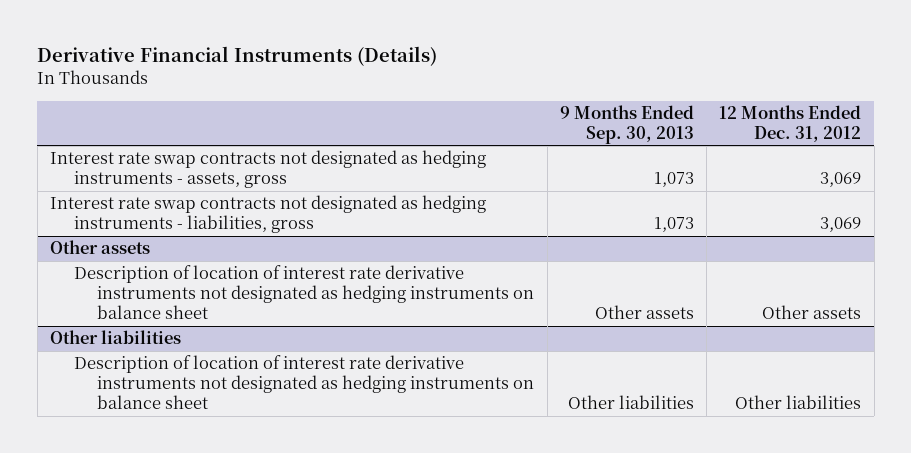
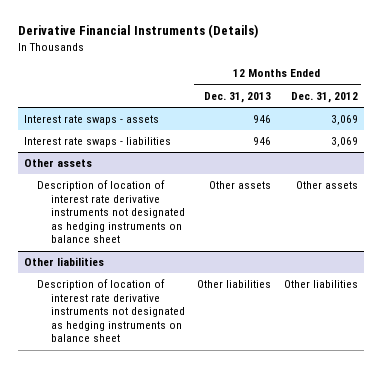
[559,105,694,144] 9 Months Ended Sep. 30, 2013 -> none
none -> [204,91,272,103] Dec. 31, 2013
[49,150,486,189] Interest rate swap contracts not designated as hedging instruments - assets, gross -> [23,115,159,126] Interest rate swaps - assets
[49,195,486,234] Interest rate swap contracts not designated as hedging instruments - liabilities, gross -> [23,137,171,148] Interest rate swaps - liabilities

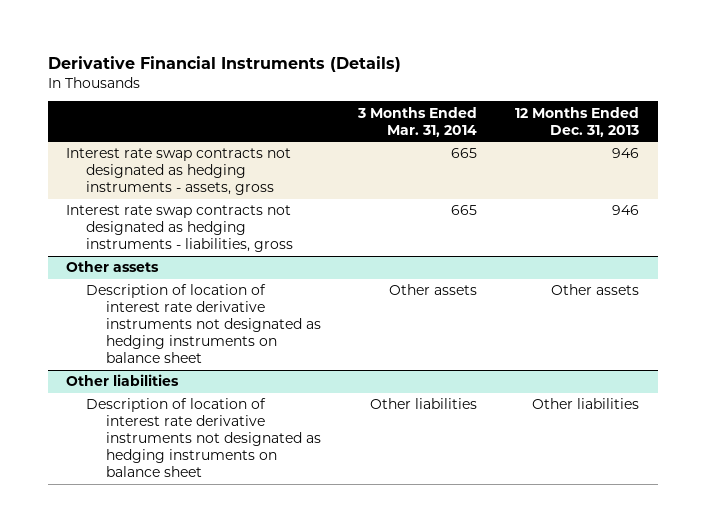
[290,91,358,103] Dec. 31, 2012 -> none
none -> [357,106,478,137] 3 Months Ended Mar. 31, 2014
[23,115,159,126] Interest rate swaps - assets -> [66,148,292,196] Interest rate swap contracts not designated as hedging instruments - assets, gross
[23,137,171,148] Interest rate swaps - liabilities -> [66,205,294,253] Interest rate swap contracts not designated as hedging instruments - liabilities, gross

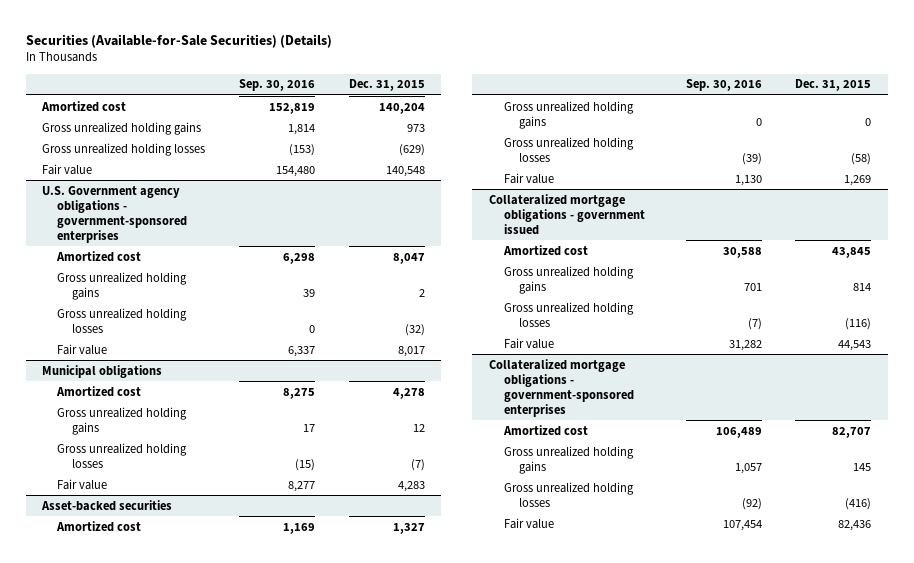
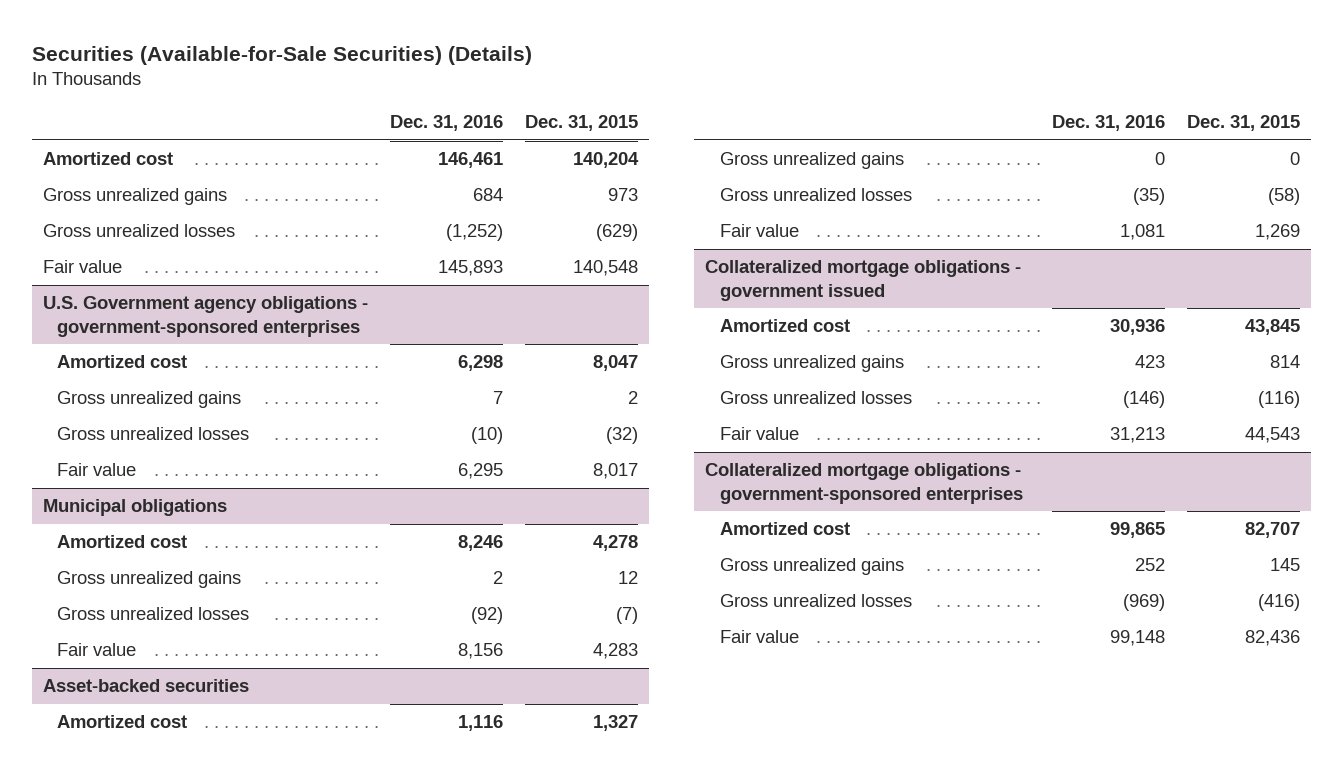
[238,79,315,92] Sep. 30, 2016 -> none
none -> [389,114,503,131] Dec. 31, 2016
[42,121,202,135] Gross unrealized holding gains -> [43,188,228,206] Gross unrealized gains
[42,142,206,156] Gross unrealized holding losses -> [43,224,236,238] Gross unrealized losses
[57,271,188,300] Gross unrealized holding gains -> [57,391,242,409] Gross unrealized gains
[57,307,188,333] Gross unrealized holding losses -> [57,427,250,441] Gross unrealized losses
[57,406,188,435] Gross unrealized holding gains -> [57,571,242,589] Gross unrealized gains
[57,442,188,468] Gross unrealized holding losses -> [57,607,250,621] Gross unrealized losses
[503,100,634,129] Gross unrealized holding gains -> [719,152,904,170] Gross unrealized gains
[503,136,634,162] Gross unrealized holding losses -> [719,188,912,202] Gross unrealized losses
[503,265,634,294] Gross unrealized holding gains -> [719,355,904,373] Gross unrealized gains
[503,301,634,327] Gross unrealized holding losses -> [719,391,912,405] Gross unrealized losses
[503,445,634,474] Gross unrealized holding gains -> [719,558,904,576] Gross unrealized gains
[503,481,634,507] Gross unrealized holding losses -> [719,594,912,608] Gross unrealized losses

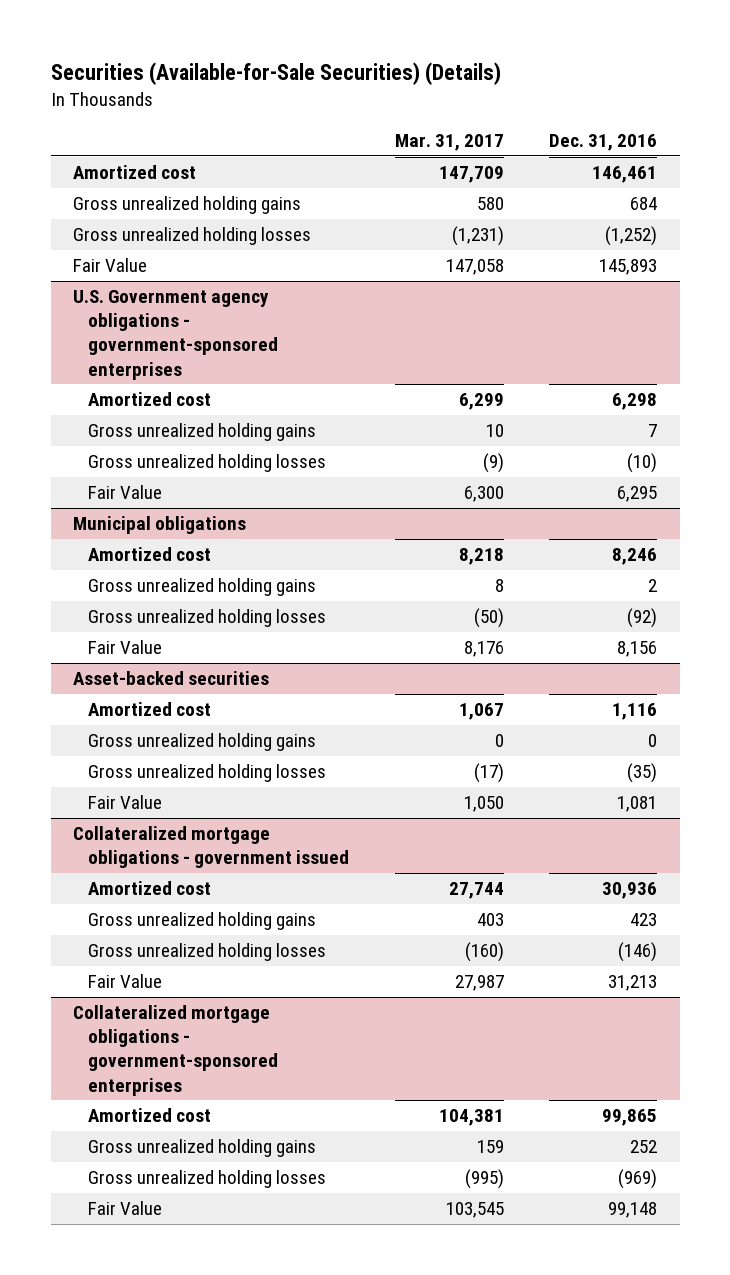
[524,114,638,131] Dec. 31, 2015 -> none
none -> [394,134,504,152] Mar. 31, 2017
[43,188,228,206] Gross unrealized gains -> [73,196,302,215] Gross unrealized holding gains
[43,224,236,238] Gross unrealized losses -> [73,227,312,246] Gross unrealized holding losses
[43,260,123,274] Fair value -> [73,258,148,273] Fair Value
[57,391,242,409] Gross unrealized gains -> [88,423,317,442] Gross unrealized holding gains
[57,427,250,441] Gross unrealized losses -> [88,454,327,473] Gross unrealized holding losses
[57,463,137,477] Fair value -> [88,485,163,500] Fair Value
[57,571,242,589] Gross unrealized gains -> [88,578,317,597] Gross unrealized holding gains
[57,607,250,621] Gross unrealized losses -> [88,609,327,628] Gross unrealized holding losses
[57,643,137,657] Fair value -> [88,640,163,655] Fair Value
[719,152,904,170] Gross unrealized gains -> [88,733,317,752] Gross unrealized holding gains
[719,188,912,202] Gross unrealized losses -> [88,764,327,783] Gross unrealized holding losses
[719,224,799,238] Fair value -> [88,795,163,810] Fair Value
[719,355,904,373] Gross unrealized gains -> [88,912,317,931] Gross unrealized holding gains
[719,391,912,405] Gross unrealized losses -> [88,943,327,962] Gross unrealized holding losses
[719,427,799,441] Fair value -> [88,974,163,989] Fair Value
[719,558,904,576] Gross unrealized gains -> [88,1139,317,1158] Gross unrealized holding gains
[719,594,912,608] Gross unrealized losses -> [88,1170,327,1189] Gross unrealized holding losses
[719,630,799,644] Fair value -> [88,1201,163,1216] Fair Value

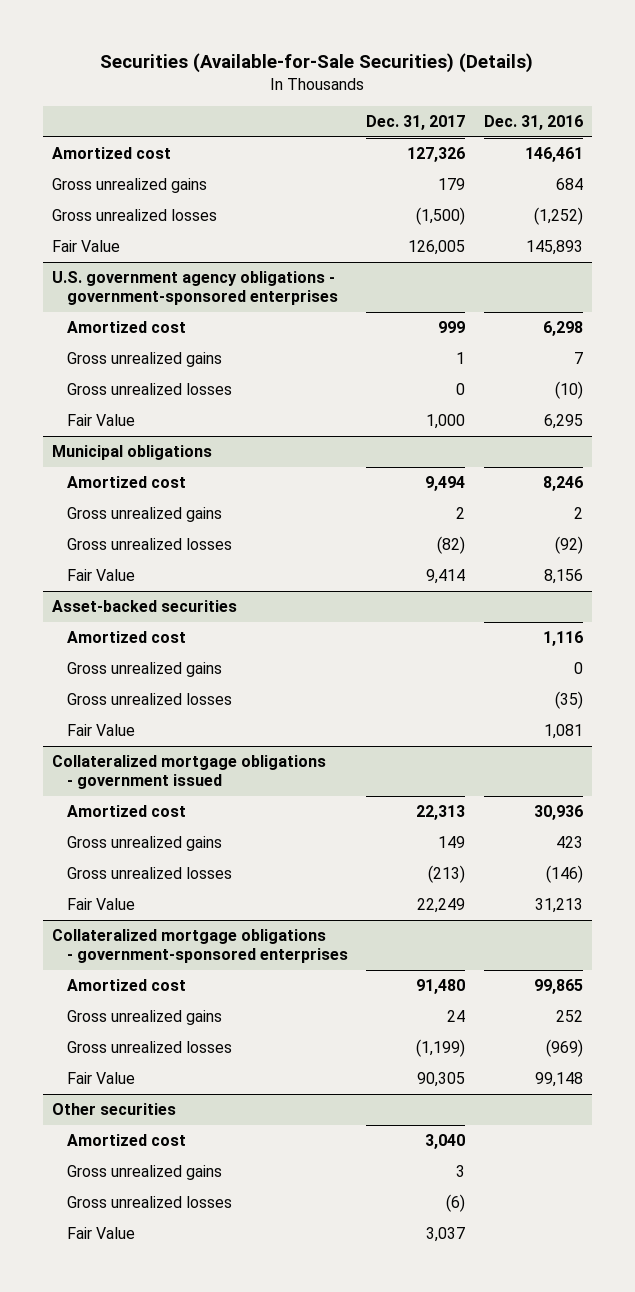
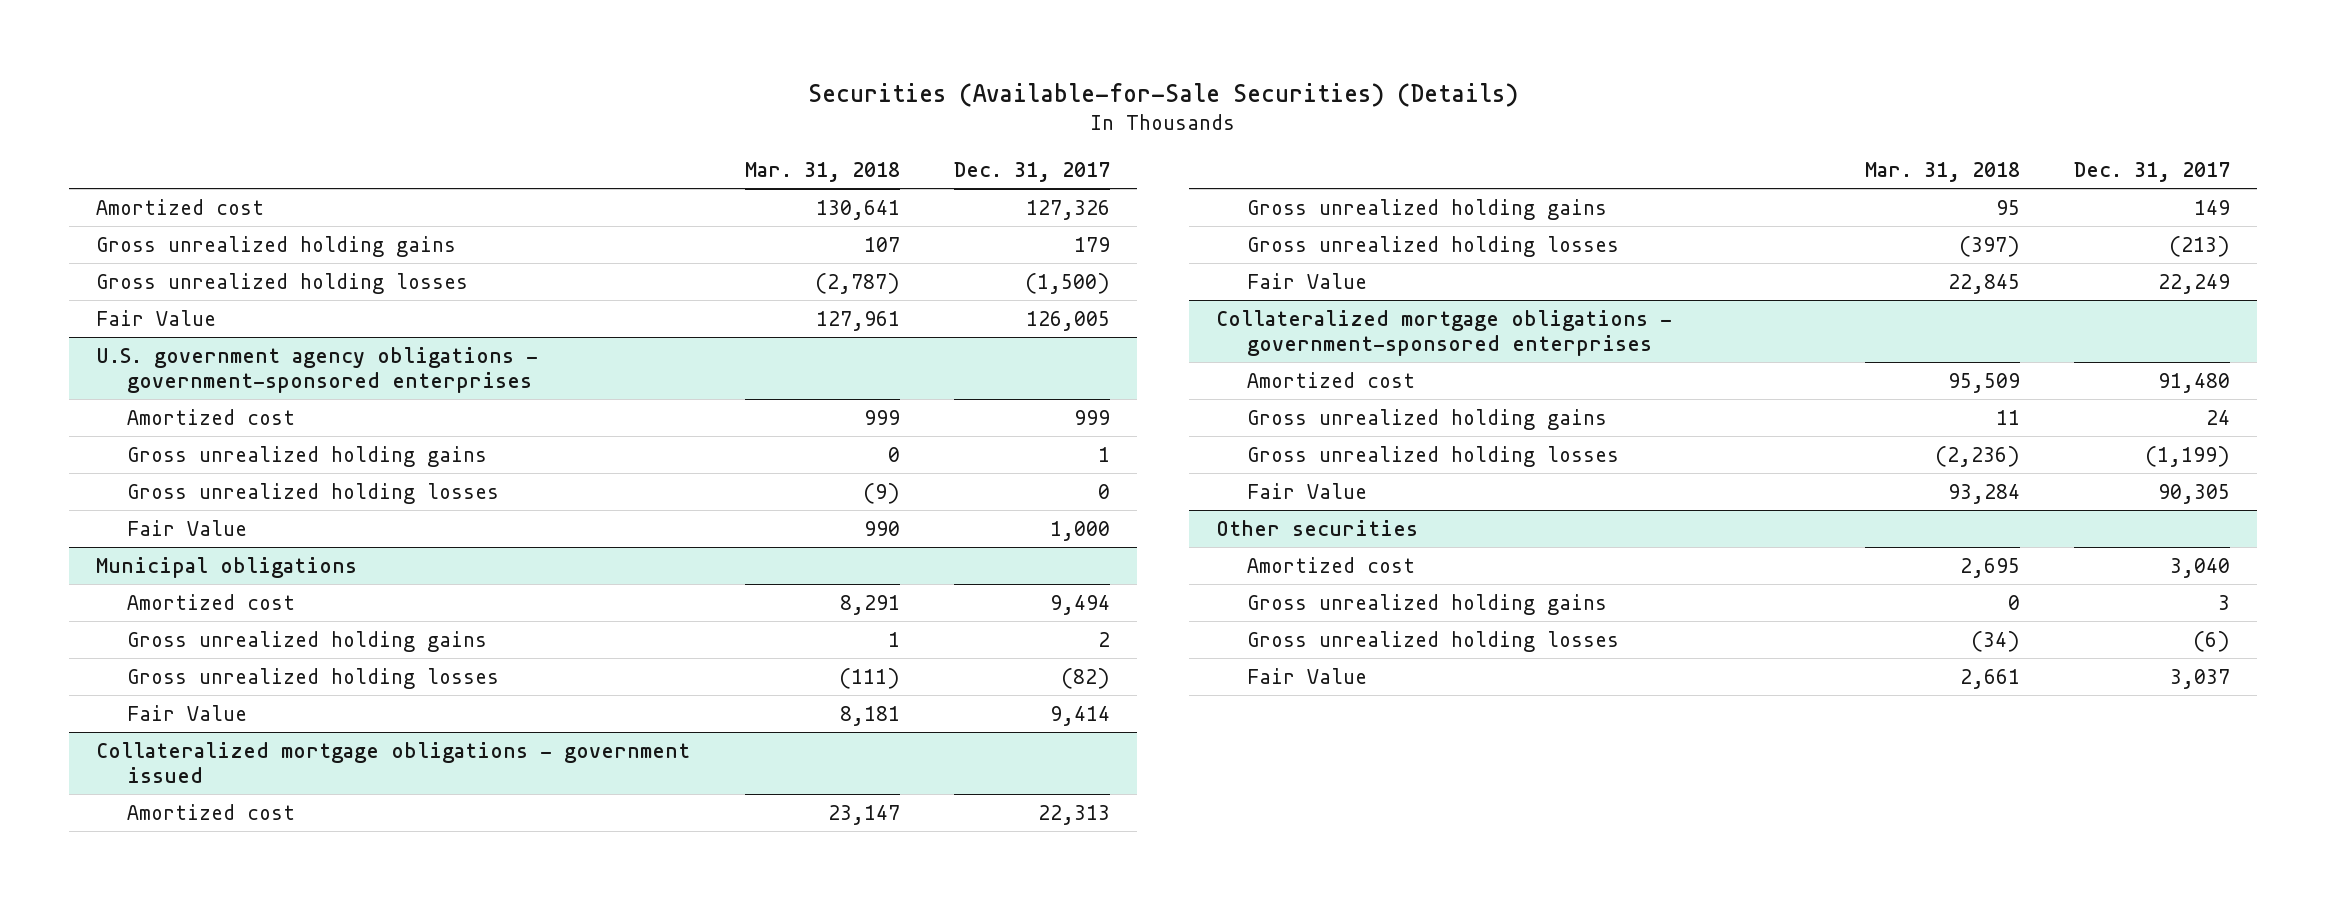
[483,115,583,131] Dec. 31, 2016 -> none
none -> [744,161,900,182] Mar. 31, 2018
[51,178,207,194] Gross unrealized gains -> [96,235,457,257] Gross unrealized holding gains
[51,209,217,222] Gross unrealized losses -> [96,272,469,294] Gross unrealized holding losses
[66,352,222,368] Gross unrealized gains -> [127,445,488,467] Gross unrealized holding gains
[66,383,232,396] Gross unrealized losses -> [127,482,500,504] Gross unrealized holding losses
[66,507,222,523] Gross unrealized gains -> [127,630,488,652] Gross unrealized holding gains
[66,538,232,551] Gross unrealized losses -> [127,667,500,689] Gross unrealized holding losses
[51,600,237,613] Asset-backed securities -> none
[66,631,186,644] Amortized cost -> none
[66,662,222,678] Gross unrealized gains -> none
[66,693,232,706] Gross unrealized losses -> none
[66,724,135,737] Fair Value -> none
[66,836,222,852] Gross unrealized gains -> [1247,198,1608,220] Gross unrealized holding gains
[66,867,232,880] Gross unrealized losses -> [1247,235,1620,257] Gross unrealized holding losses
[66,1010,222,1026] Gross unrealized gains -> [1247,408,1608,430] Gross unrealized holding gains
[66,1041,232,1054] Gross unrealized losses -> [1247,445,1620,467] Gross unrealized holding losses
[66,1165,222,1181] Gross unrealized gains -> [1247,593,1608,615] Gross unrealized holding gains
[66,1196,232,1209] Gross unrealized losses -> [1247,630,1620,652] Gross unrealized holding losses

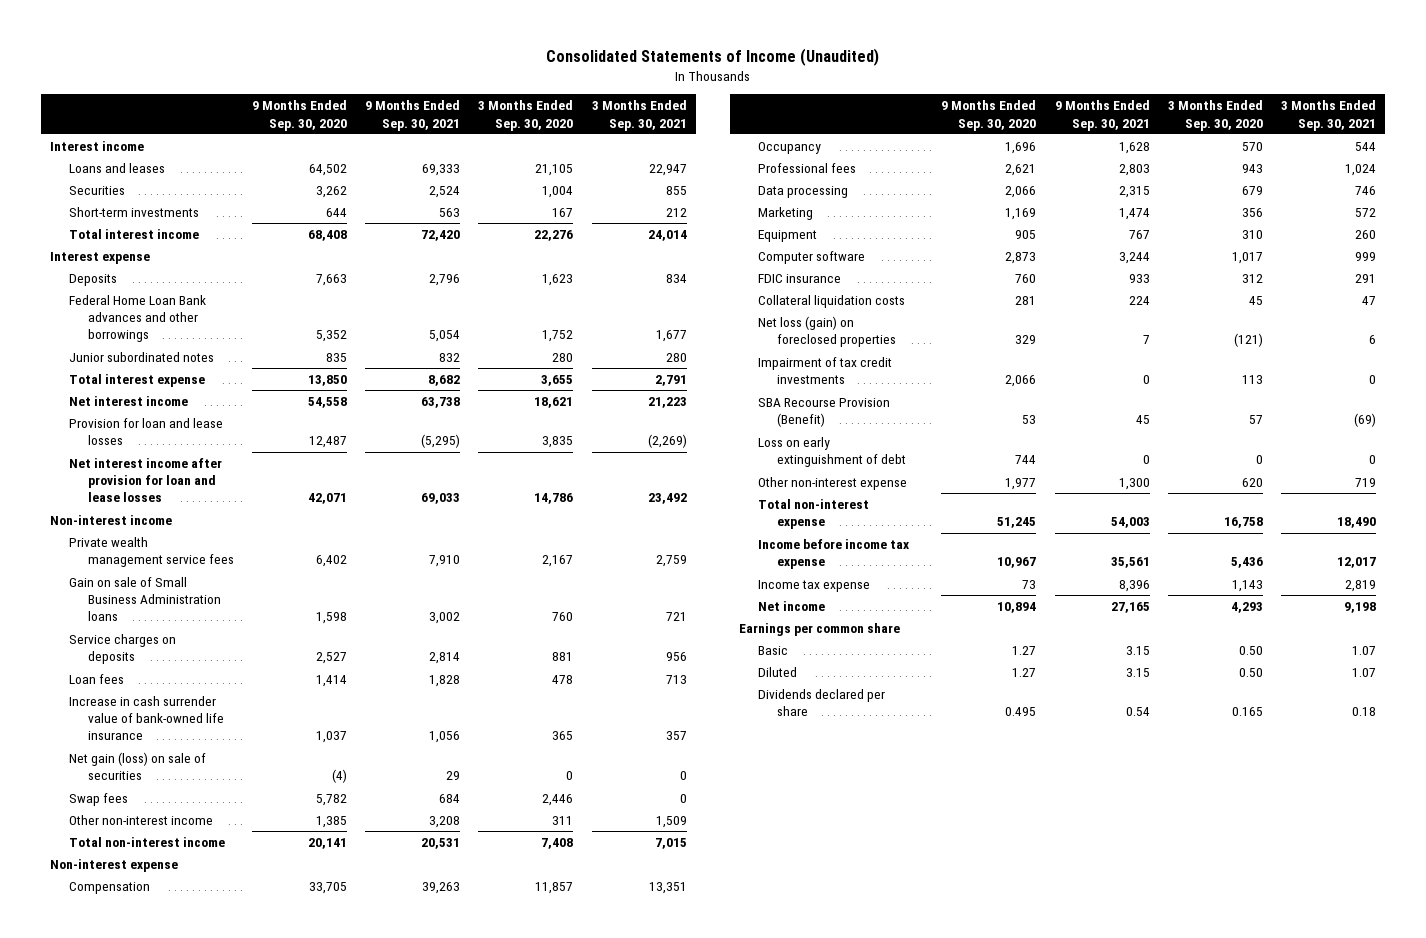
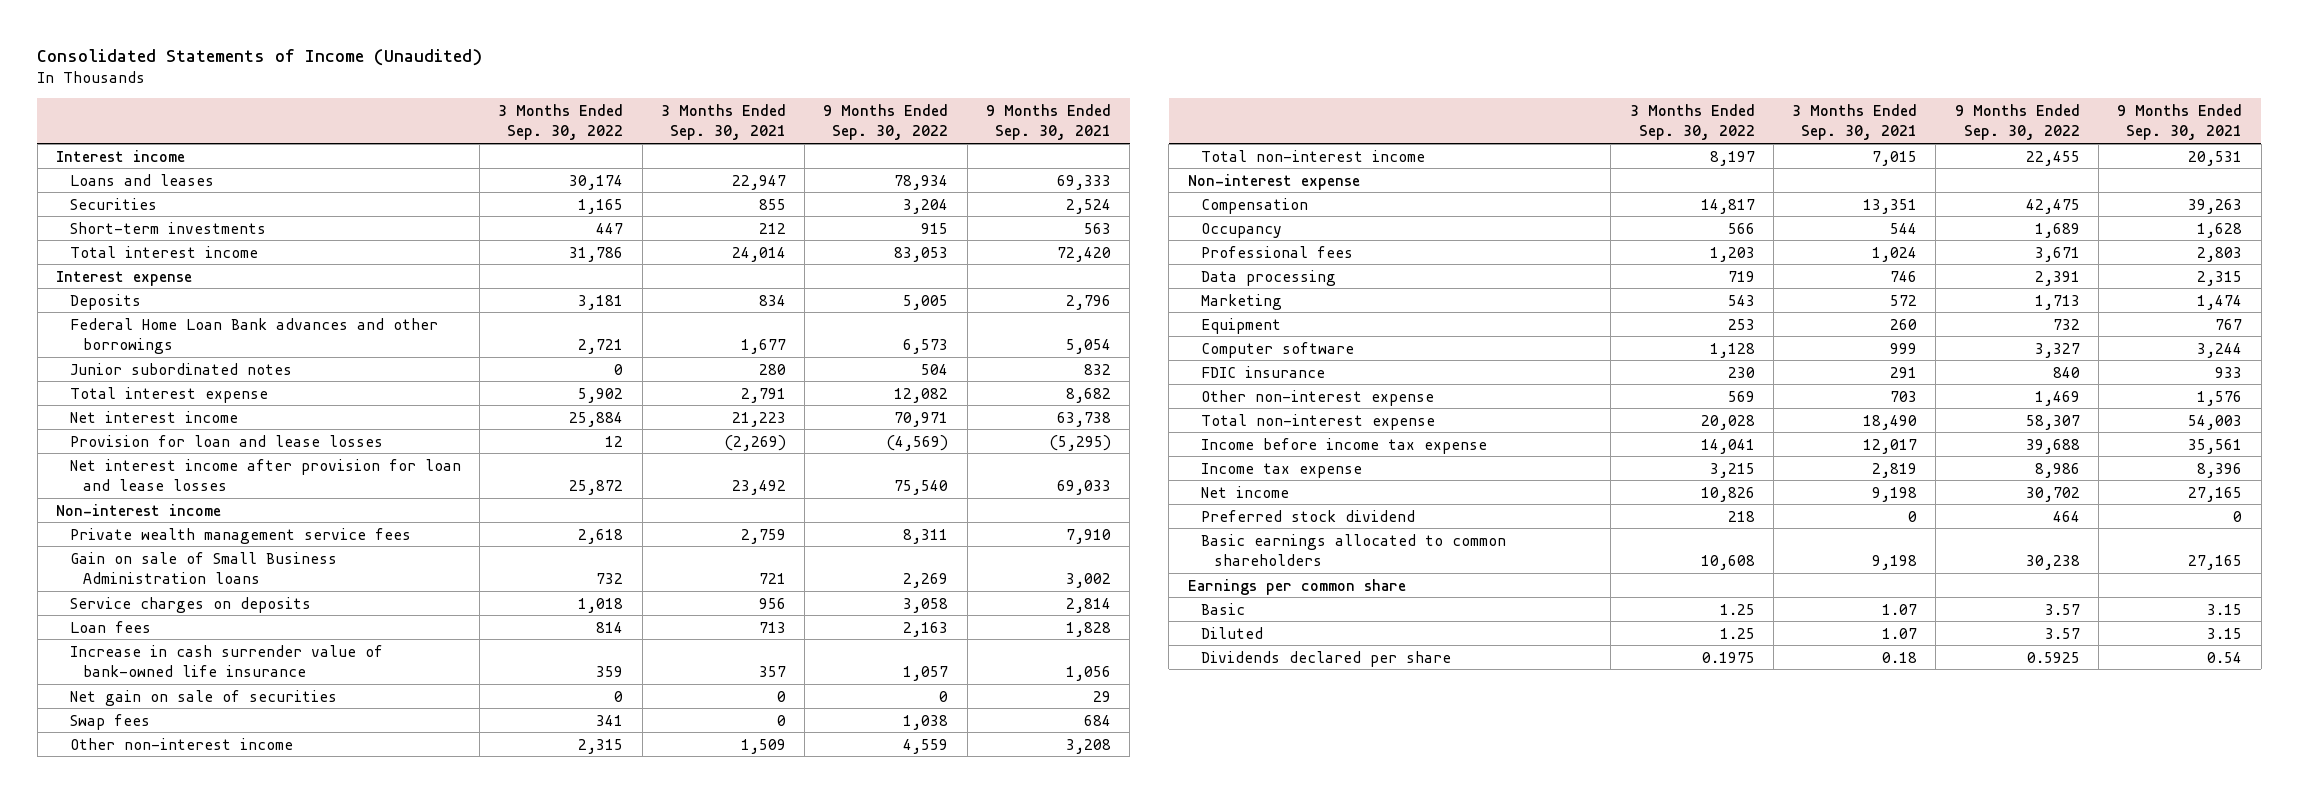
[251,100,347,131] 9 Months Ended Sep. 30, 2020 -> none
[478,100,574,131] 3 Months Ended Sep. 30, 2020 -> none
none -> [498,103,624,141] 3 Months Ended Sep. 30, 2022
none -> [823,103,949,141] 9 Months Ended Sep. 30, 2022
[68,752,206,781] Net gain (loss) on sale of securities -> [69,689,337,706] Net gain on sale of securities
[758,295,906,309] Collateral liquidation costs -> none
[758,316,897,348] Net loss (gain) on foreclosed properties -> none
[758,357,893,385] Impairment of tax credit investments -> none
[758,398,891,428] SBA Recourse Provision (Benefit) -> none
[758,437,907,468] Loss on early extinguishment of debt -> none
[1118,478,1150,491] 1,300 -> [2197,390,2243,406] 1,576
[1355,478,1377,488] 719 -> [1890,390,1918,402] 703
none -> [1201,509,1416,522] Preferred stock dividend
none -> [1201,533,1507,566] Basic earnings allocated to common shareholders

